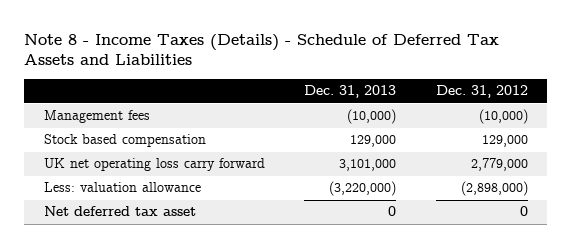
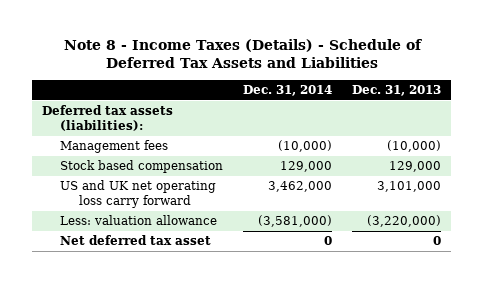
[435,85,528,99] Dec. 31, 2012 -> none
none -> [243,84,333,96] Dec. 31, 2014
none -> [41,105,173,131] Deferred tax assets (liabilities):
[43,158,265,172] UK net operating loss carry forward -> [60,180,217,208] US and UK net operating loss carry forward

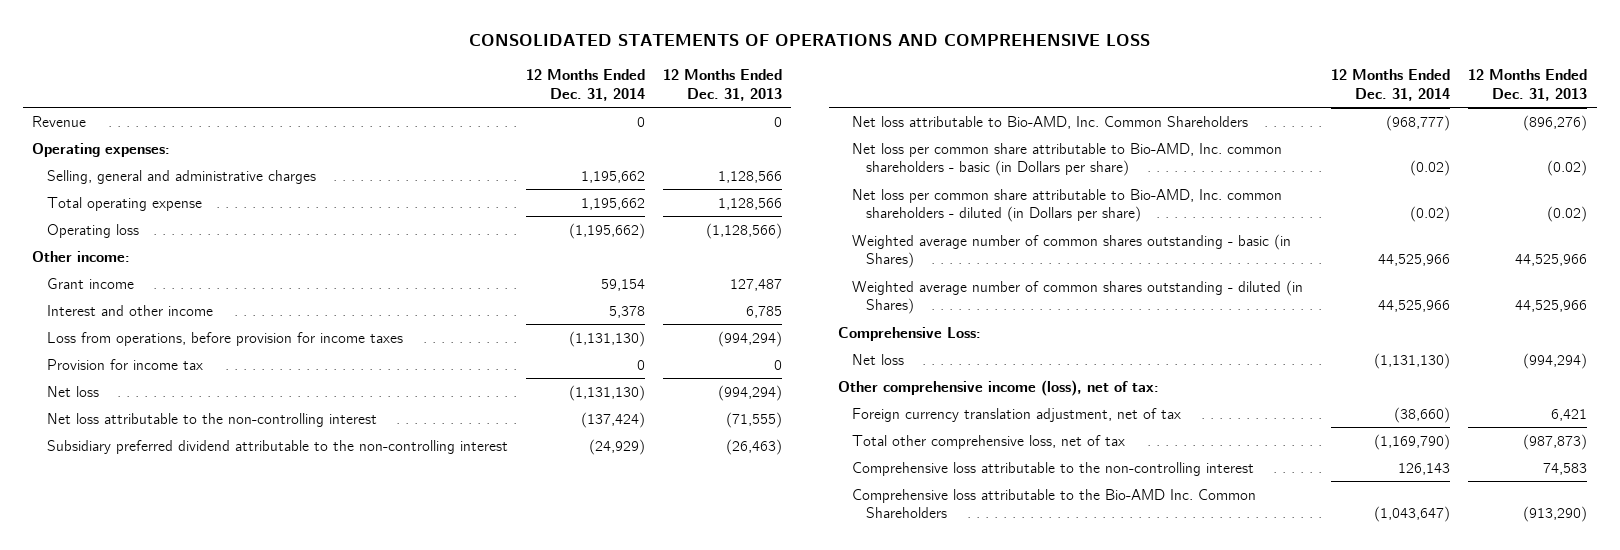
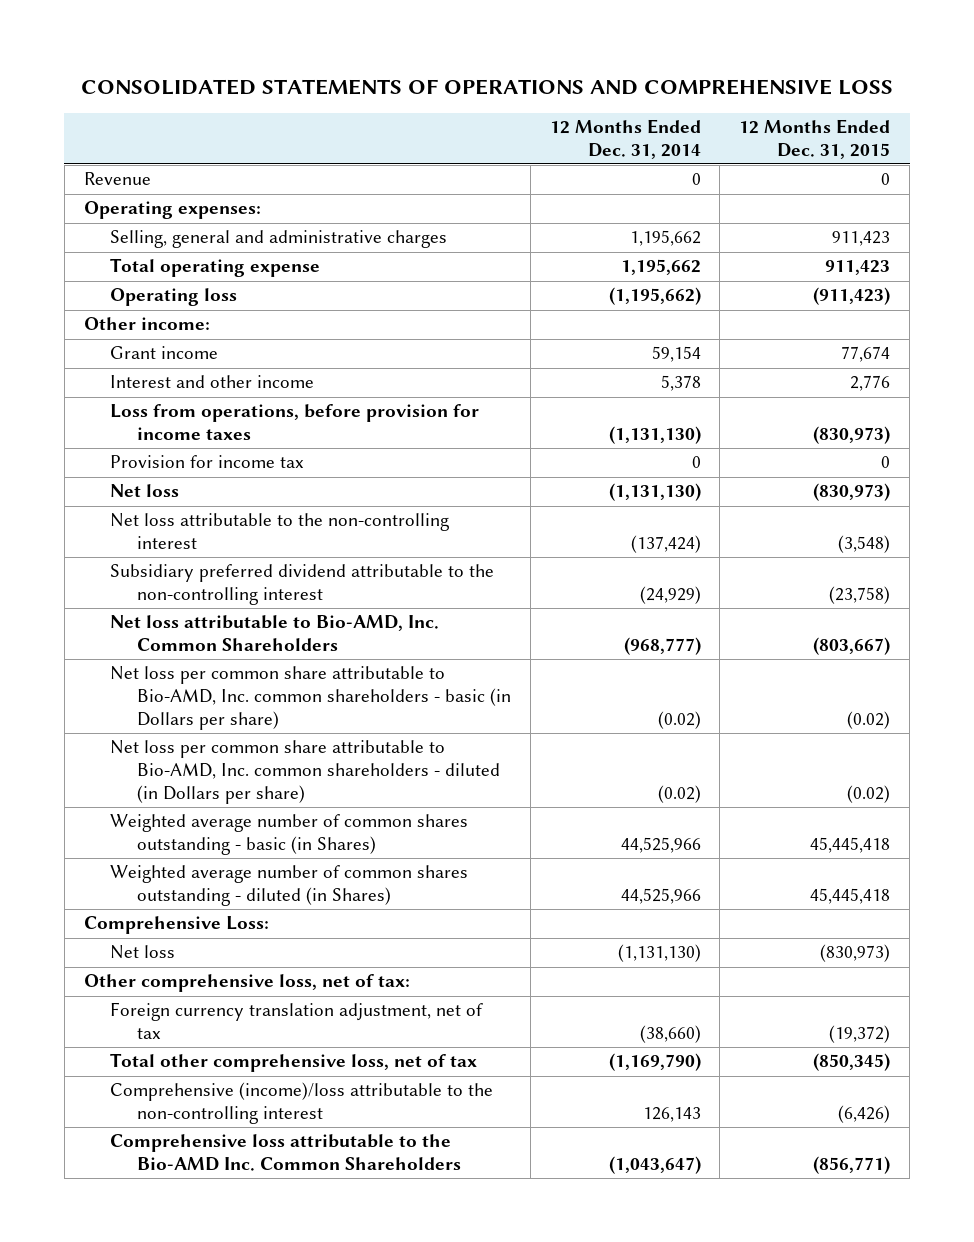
[663,68,783,101] 12 Months Ended Dec. 31, 2013 -> none
none -> [739,119,891,159] 12 Months Ended Dec. 31, 2015
[837,379,1159,396] Other comprehensive income (loss), net of tax: -> [83,974,410,993] Other comprehensive loss, net of tax:
[851,461,1254,476] Comprehensive loss attributable to the non-controlling interest -> [110,1082,494,1125] Comprehensive (income)/loss attributable to the non-controlling interest

